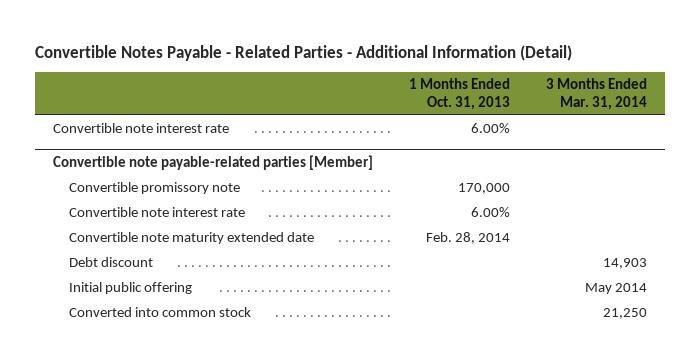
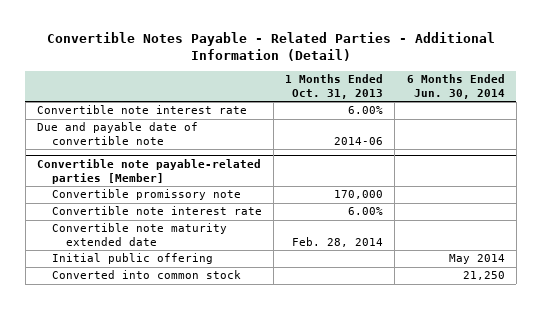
[546,78,648,111] 3 Months Ended Mar. 31, 2014 -> none
none -> [406,74,505,99] 6 Months Ended Jun. 30, 2014
none -> [37,122,199,145] Due and payable date of convertible note
[68,257,153,268] Debt discount -> none

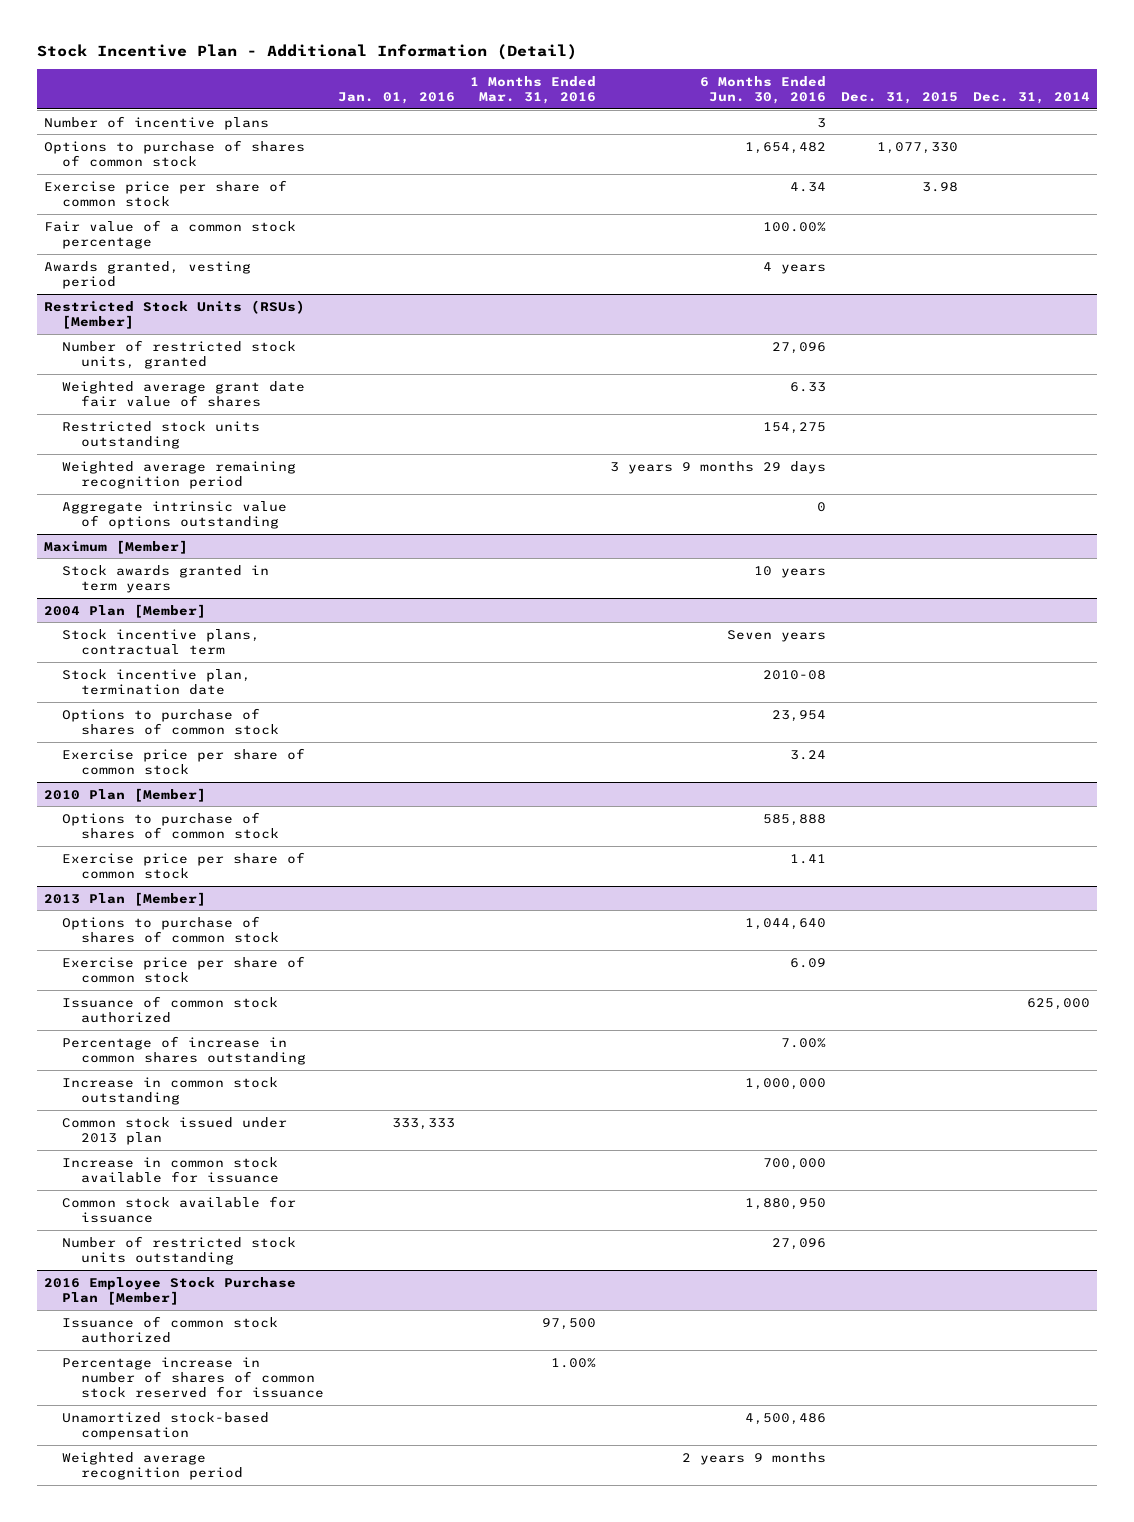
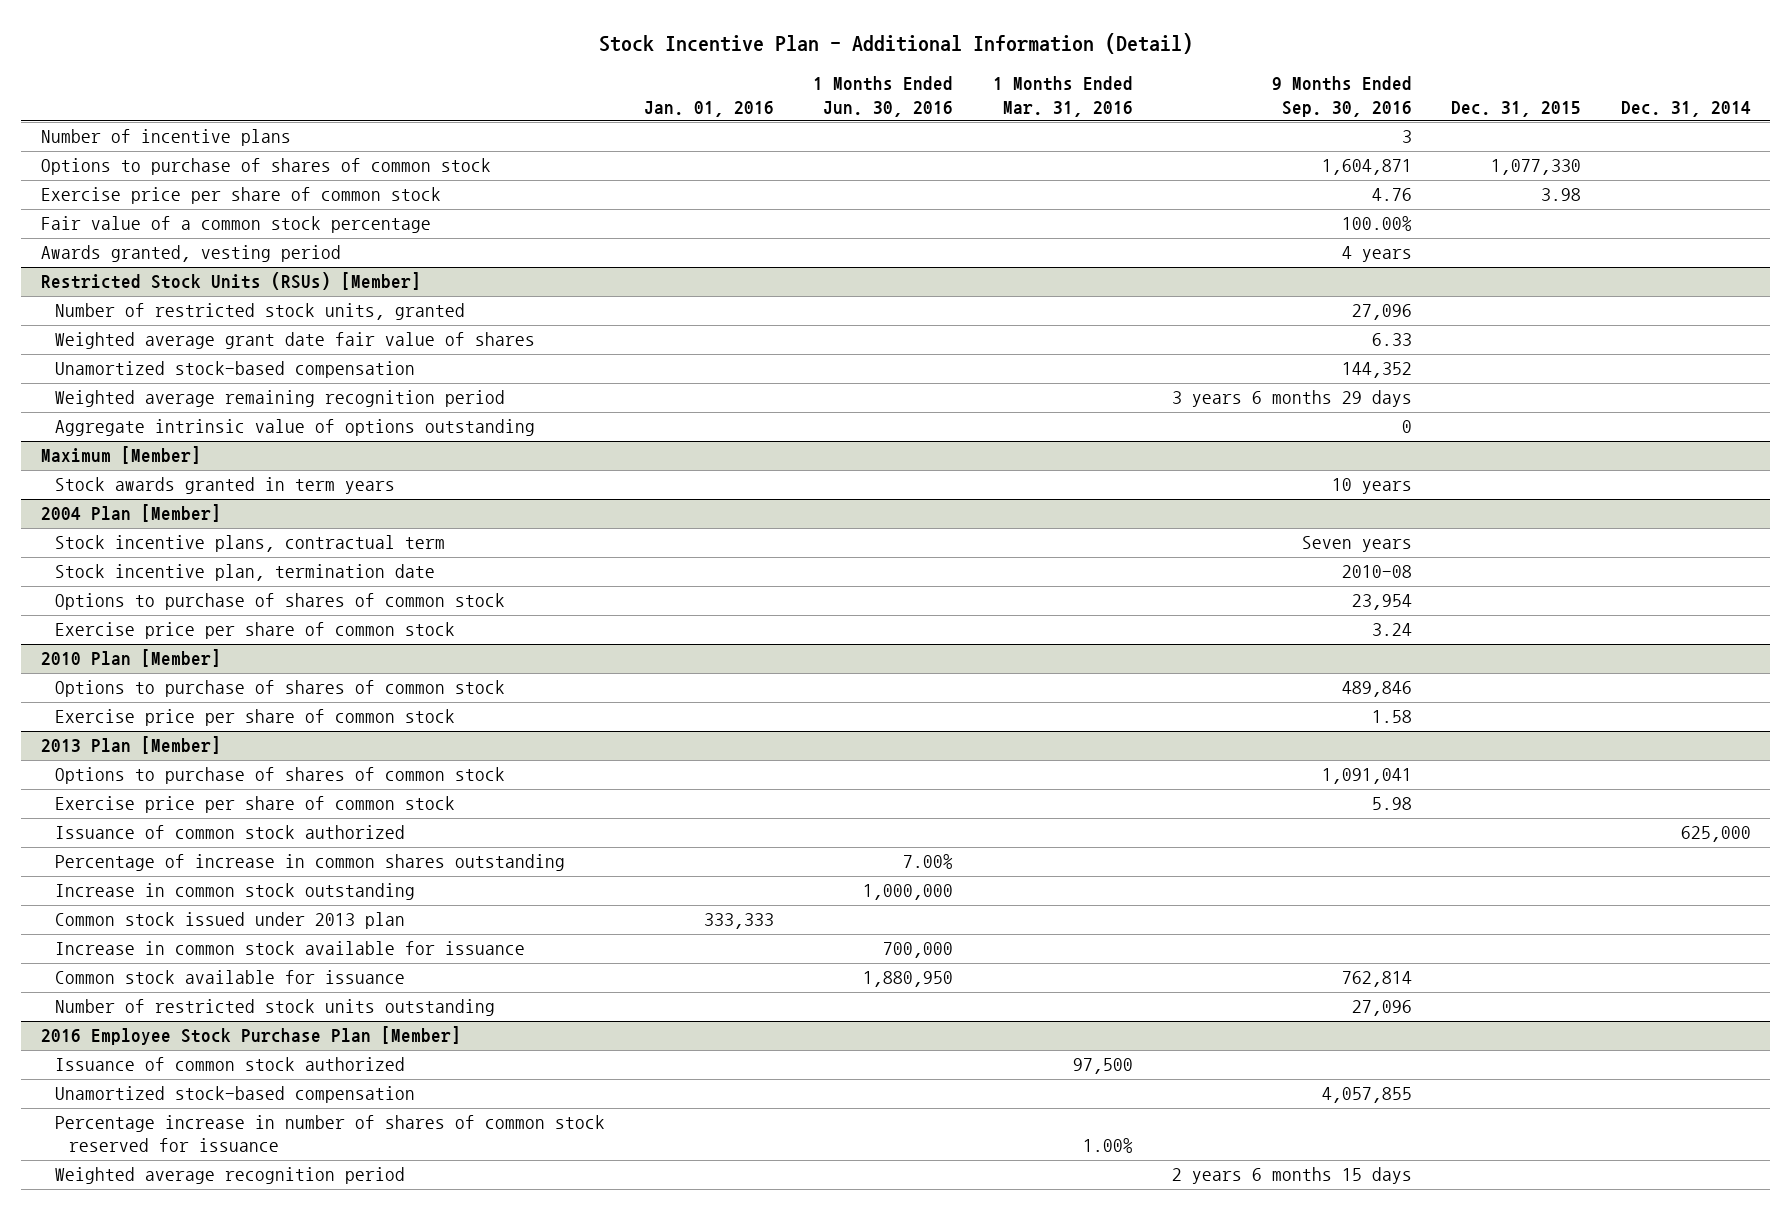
[700,75,827,104] 6 Months Ended Jun. 30, 2016 -> none
none -> [813,76,954,117] 1 Months Ended Jun. 30, 2016
none -> [1272,76,1413,117] 9 Months Ended Sep. 30, 2016
[62,420,261,449] Restricted stock units outstanding -> none
none -> [54,361,415,379] Unamortized stock-based compensation
[62,1356,324,1398] Percentage increase in number of shares of common stock reserved for issuance -> [54,1115,605,1153] Percentage increase in number of shares of common stock reserved for issuance

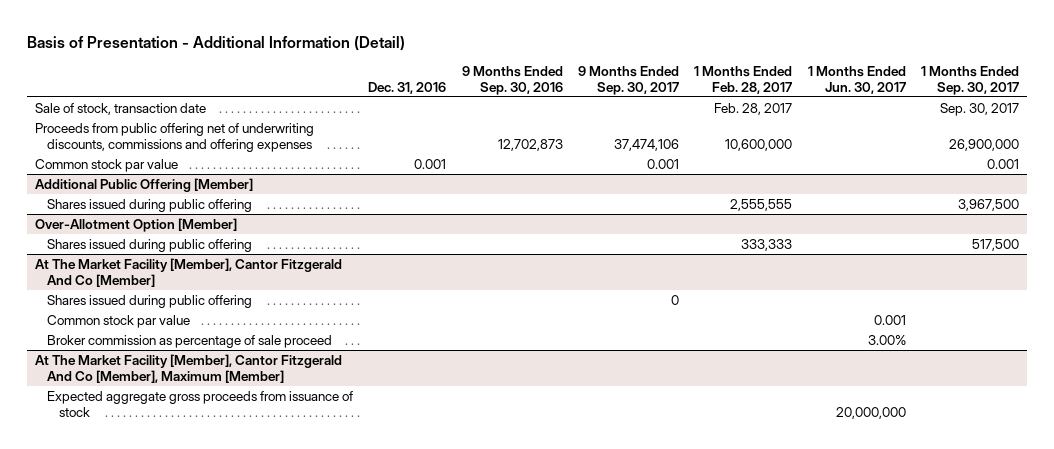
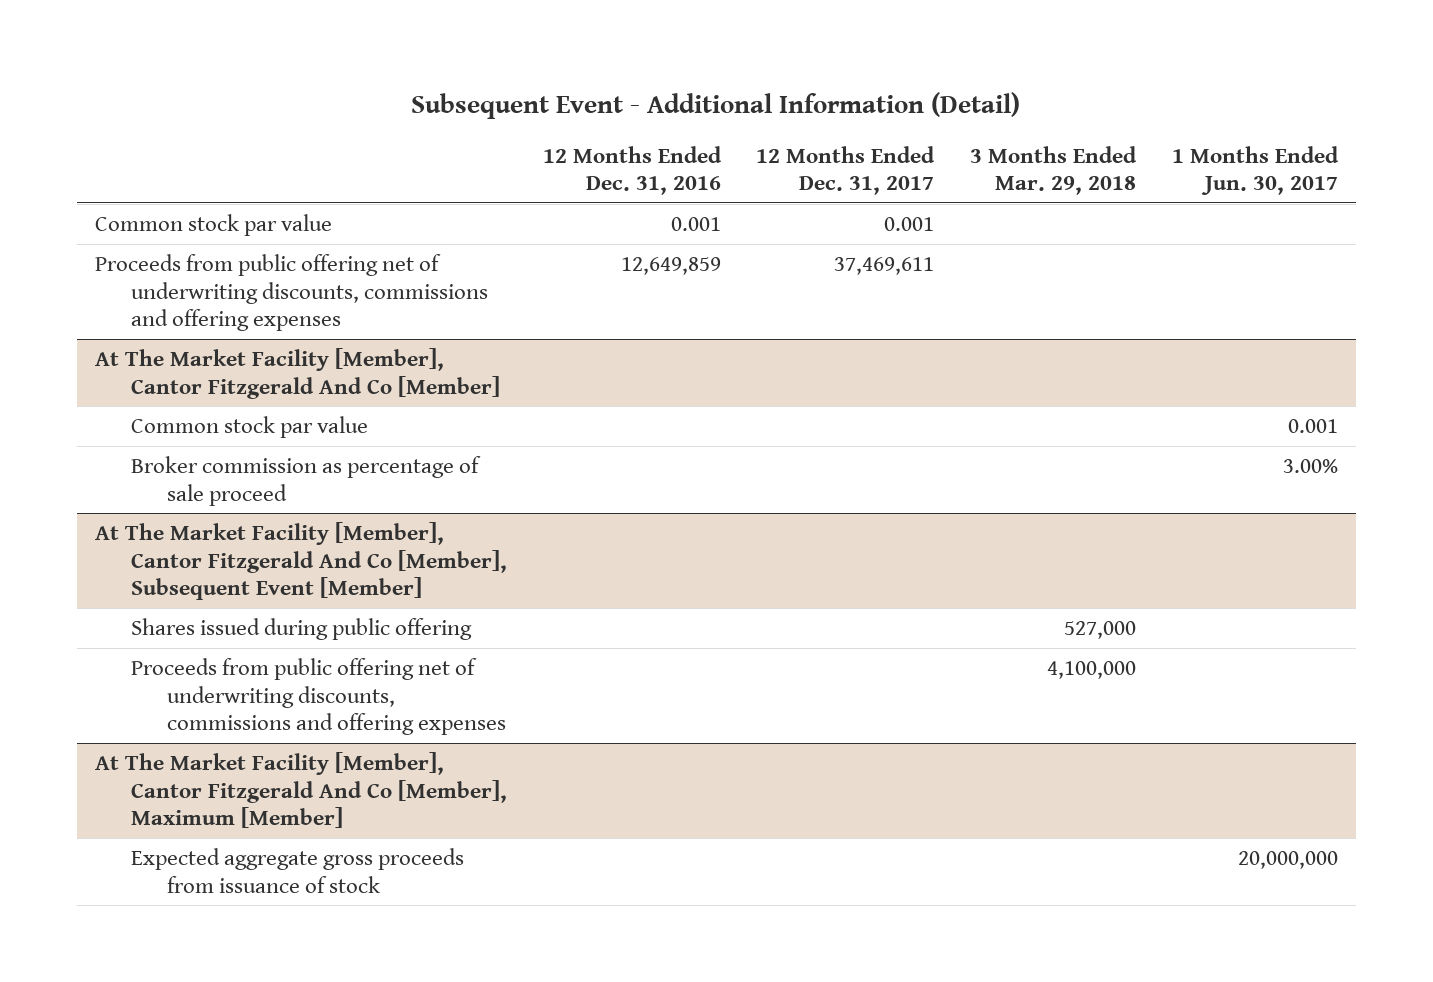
[27,35,406,51] Basis of Presentation - Additional Information (Detail) -> [411,91,1021,119] Subsequent Event - Additional Information (Detail)
[368,81,447,94] Dec. 31, 2016 -> none
[461,65,563,95] 9 Months Ended Sep. 30, 2016 -> none
[577,65,679,95] 9 Months Ended Sep. 30, 2017 -> none
[694,65,793,94] 1 Months Ended Feb. 28, 2017 -> none
[920,65,1019,95] 1 Months Ended Sep. 30, 2017 -> none
none -> [542,145,722,196] 12 Months Ended Dec. 31, 2016
none -> [756,145,936,196] 12 Months Ended Dec. 31, 2017
none -> [970,145,1138,196] 3 Months Ended Mar. 29, 2018
[34,102,206,115] Sale of stock, transaction date -> none
[34,177,253,192] Additional Public Offering [Member] -> none
[46,198,252,212] Shares issued during public offering -> none
[34,217,237,232] Over-Allotment Option [Member] -> none
[46,238,252,252] Shares issued during public offering -> none
[34,122,314,152] Proceeds from public offering net of underwriting discounts, commissions and offering expenses -> [94,253,488,332] Proceeds from public offering net of underwriting discounts, commissions and offering expenses
[46,294,252,308] Shares issued during public offering -> none
none -> [94,521,507,601] At The Market Facility [Member], Cantor Fitzgerald And Co [Member], Subsequent Event [Member]
none -> [130,617,472,640] Shares issued during public offering
none -> [130,657,506,736] Proceeds from public offering net of underwriting discounts, commissions and offering expenses

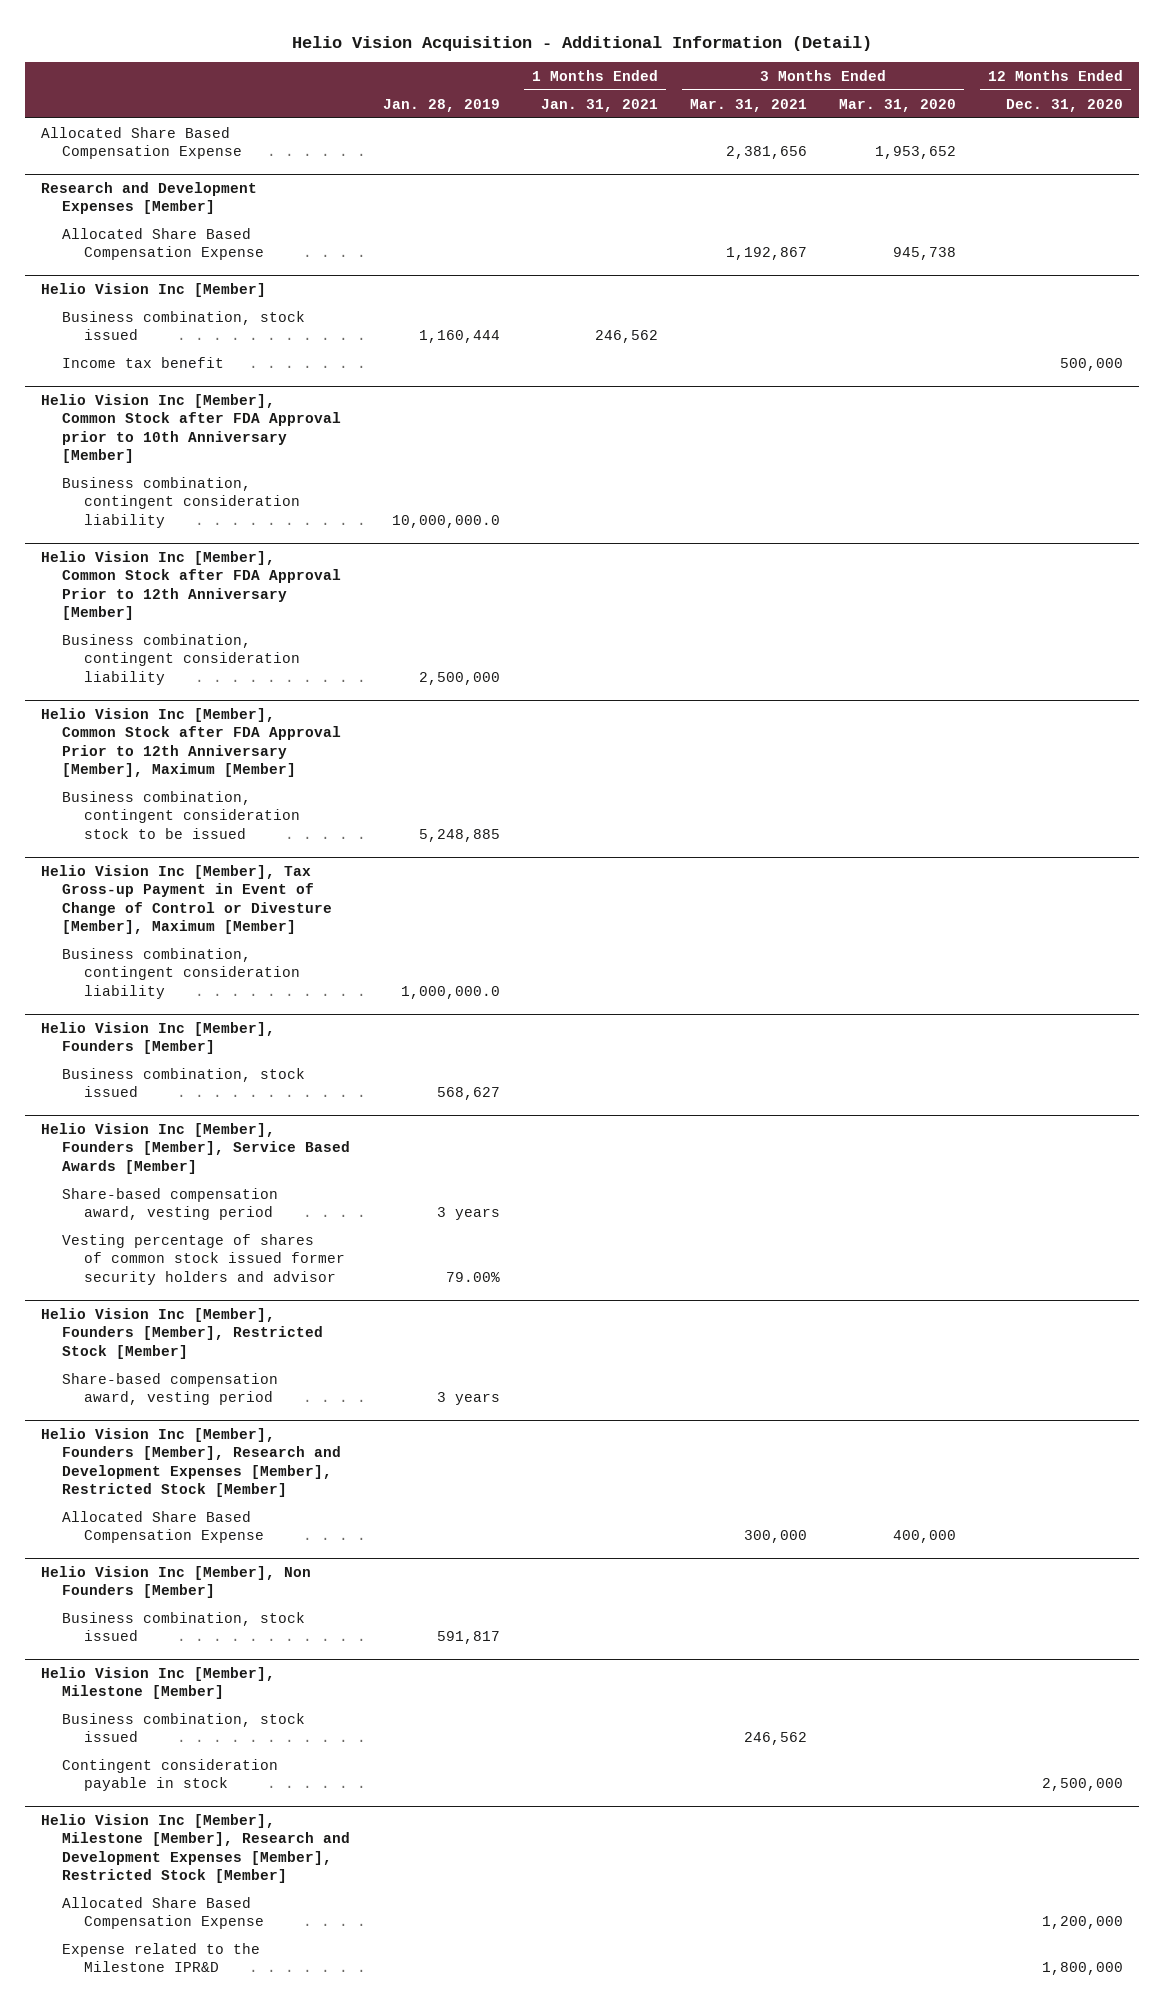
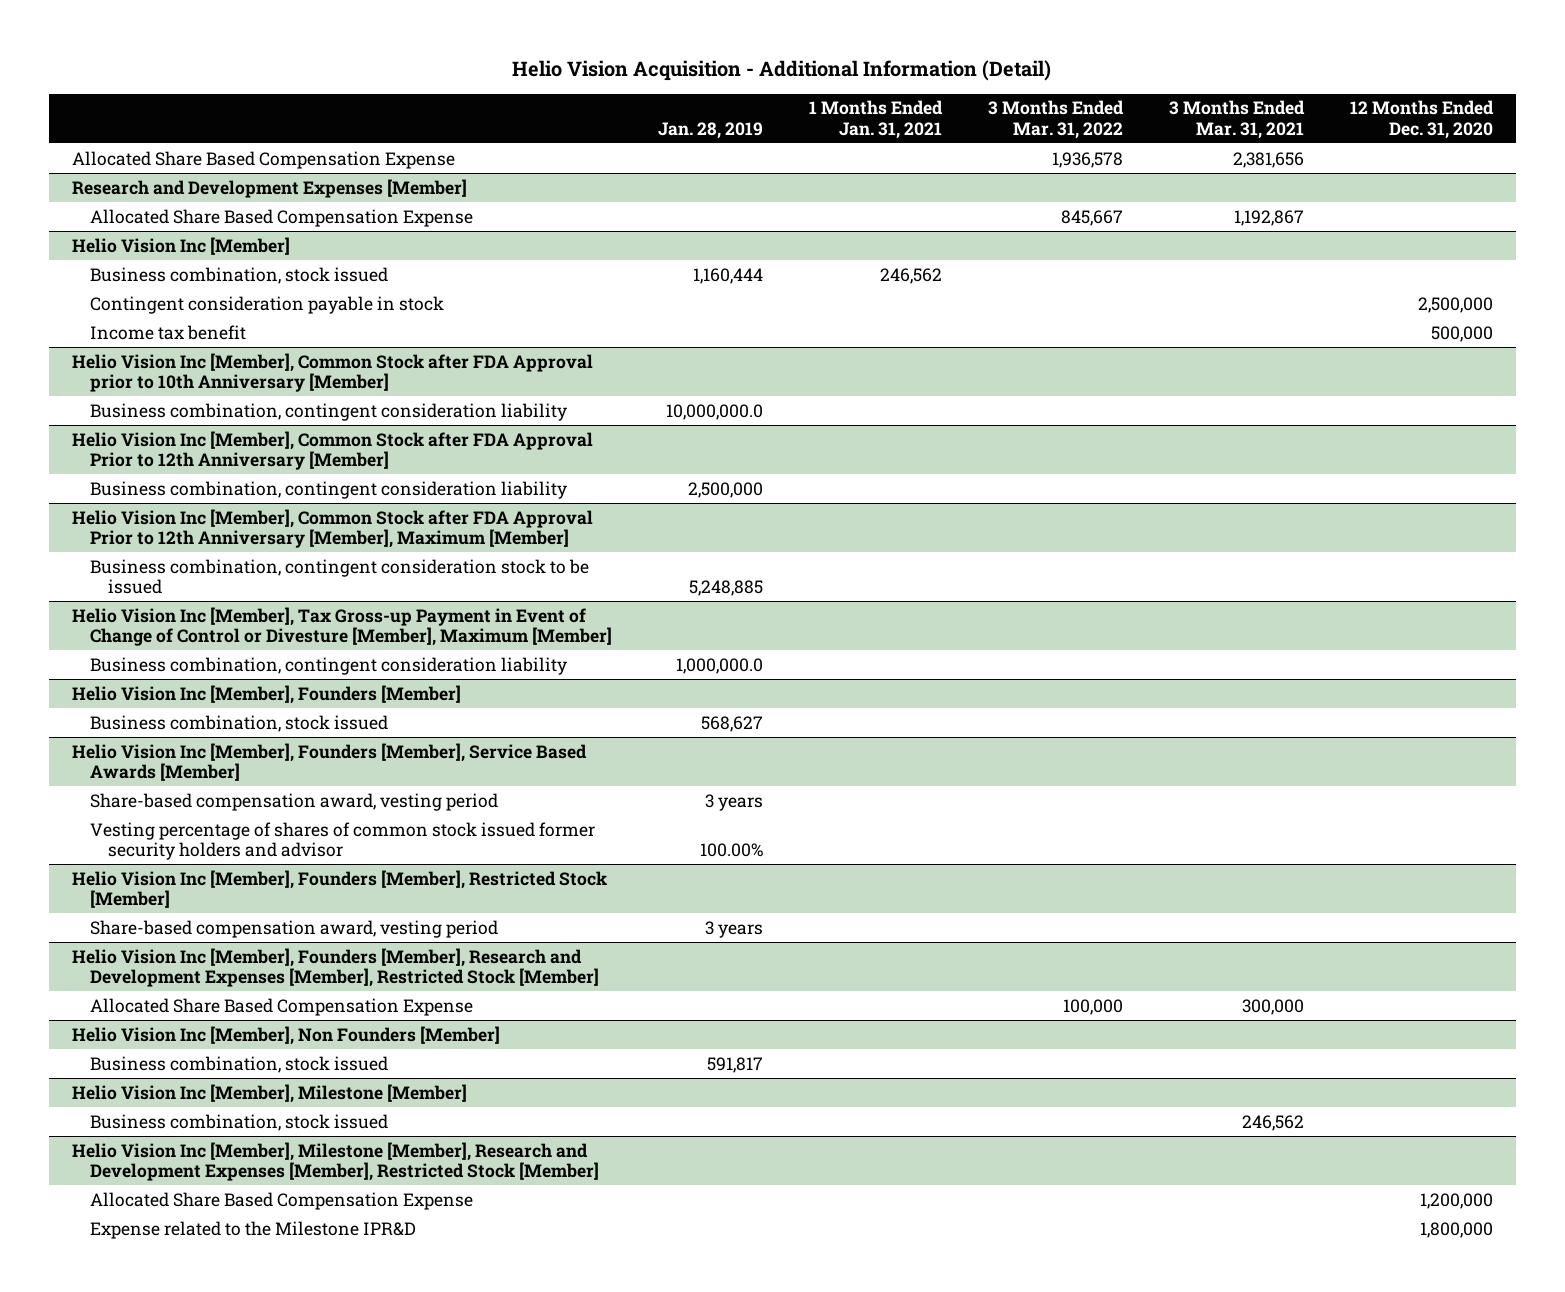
[839,98,957,112] Mar. 31, 2020 -> none
none -> [987,100,1124,139] 3 Months Ended Mar. 31, 2022
none -> [89,295,444,314] Contingent consideration payable in stock
[445,1271,500,1282] 79.00% -> [699,842,763,857] 100.00%
[62,1758,279,1792] Contingent consideration payable in stock -> none

